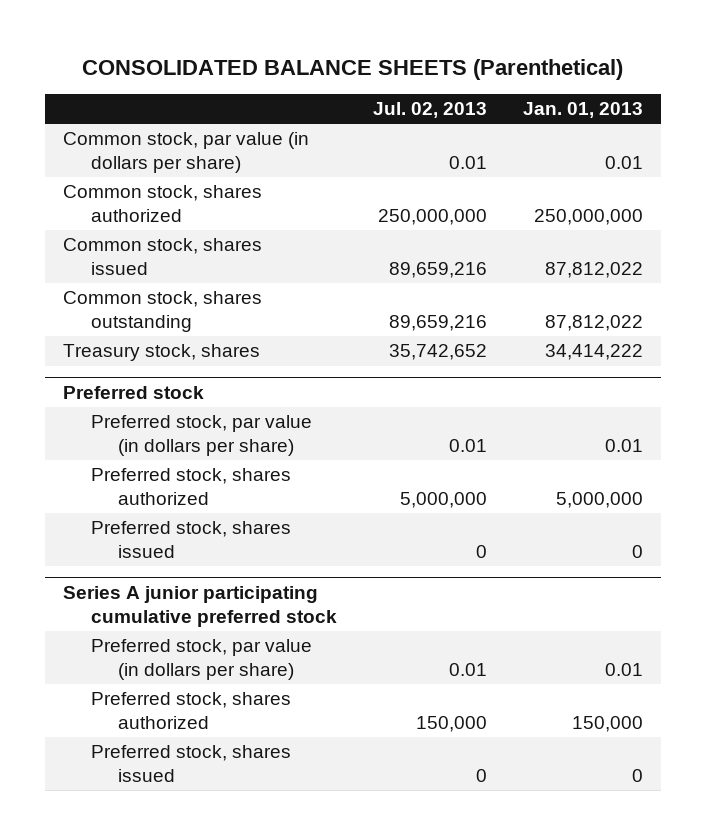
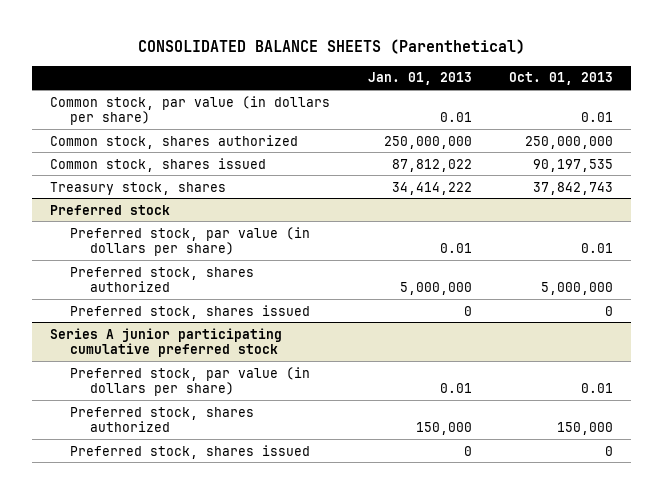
[372,102,487,119] Jul. 02, 2013 -> none
none -> [508,72,613,86] Oct. 01, 2013
[62,291,262,333] Common stock, shares outstanding -> none

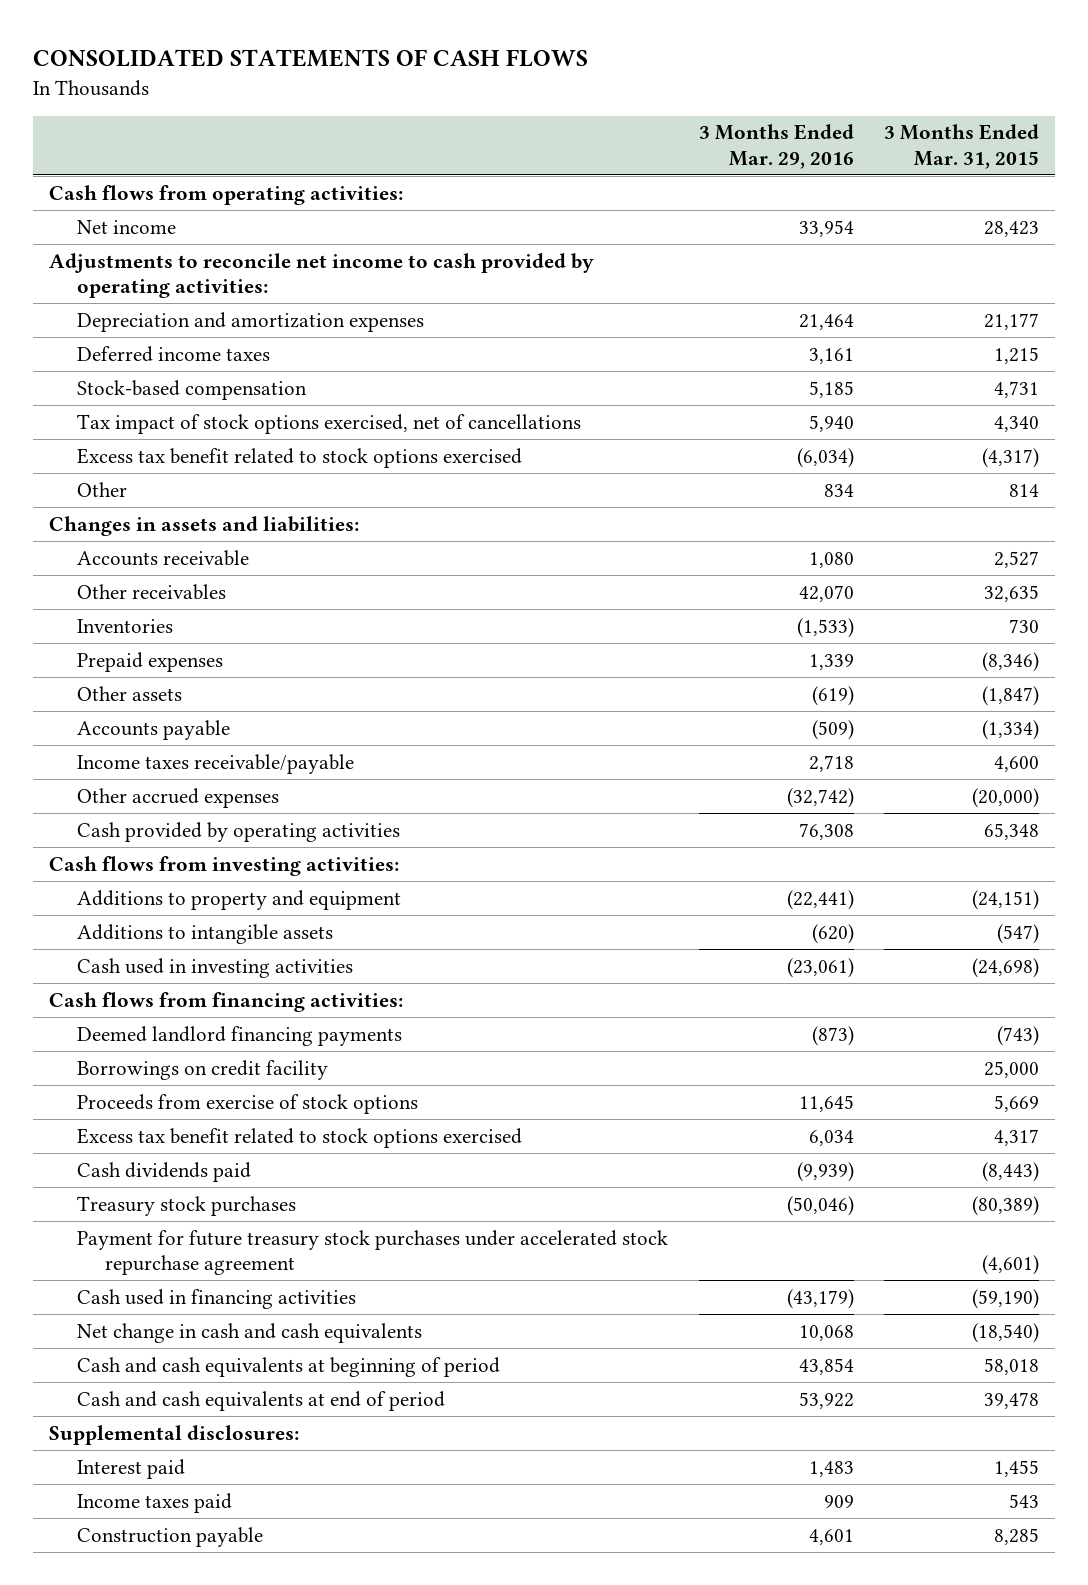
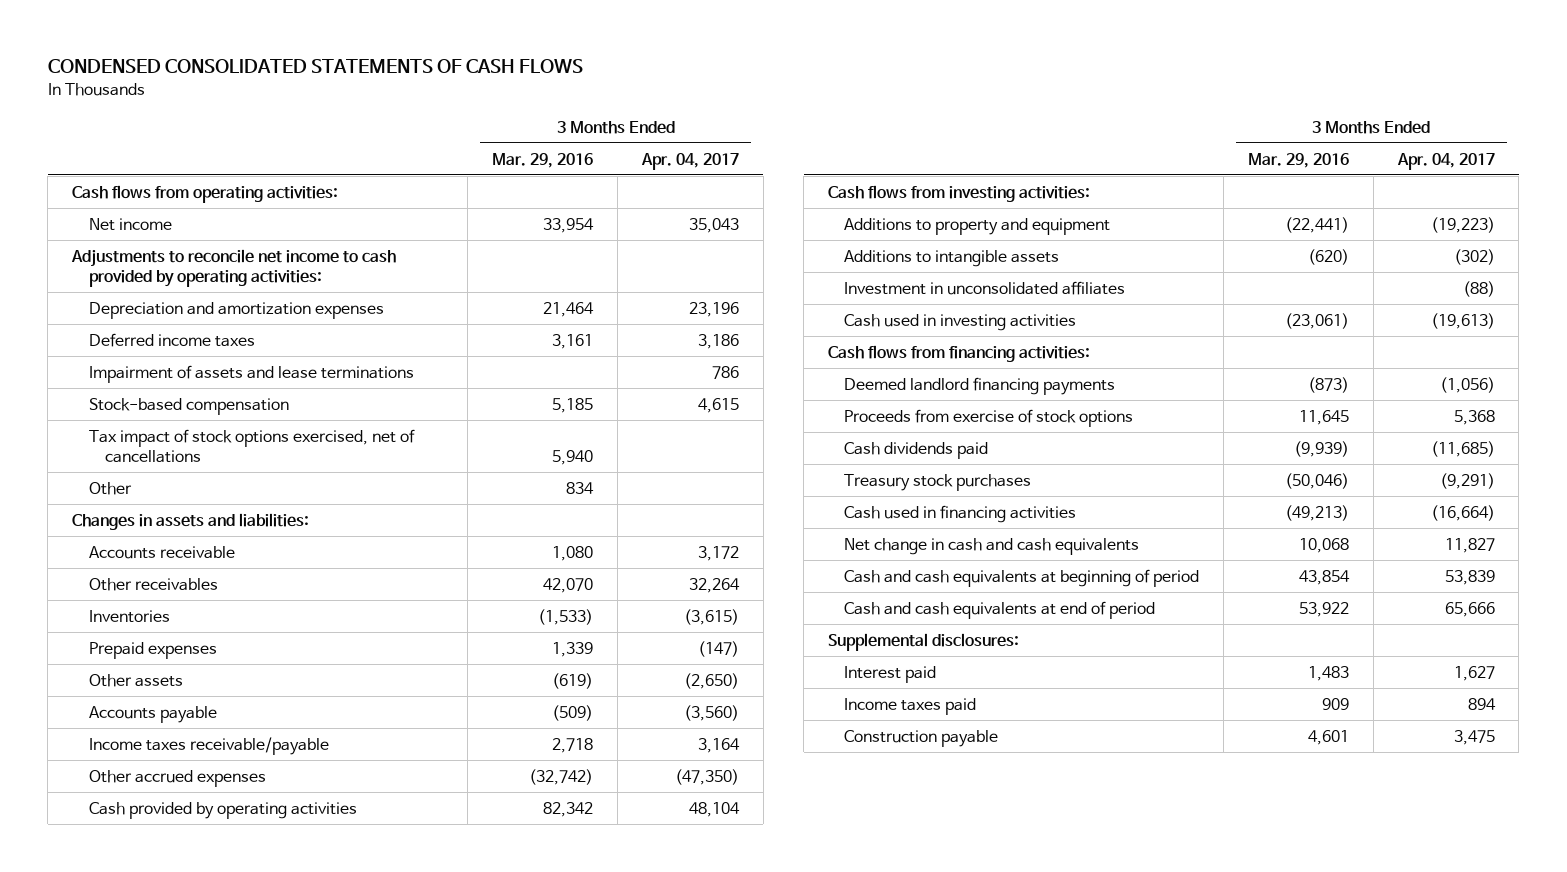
[33,49,589,68] CONSOLIDATED STATEMENTS OF CASH FLOWS -> [47,59,583,74] CONDENSED CONSOLIDATED STATEMENTS OF CASH FLOWS
[884,124,1040,169] 3 Months Ended Mar. 31, 2015 -> none
none -> [640,152,739,170] Apr. 04, 2017
none -> [88,364,414,383] Impairment of assets and lease terminations
[77,447,523,468] Excess tax benefit related to stock options exercised -> none
[798,822,854,840] 76,308 -> [543,801,594,817] 82,342
none -> [844,280,1126,295] Investment in unconsolidated affiliates
[77,1059,329,1080] Borrowings on credit facility -> none
[77,1127,523,1148] Excess tax benefit related to stock options exercised -> none
[77,1229,669,1276] Payment for future treasury stock purchases under accelerated stock repurchase agreement -> none
[786,1288,854,1309] (43,179) -> [1285,504,1350,521] (49,213)

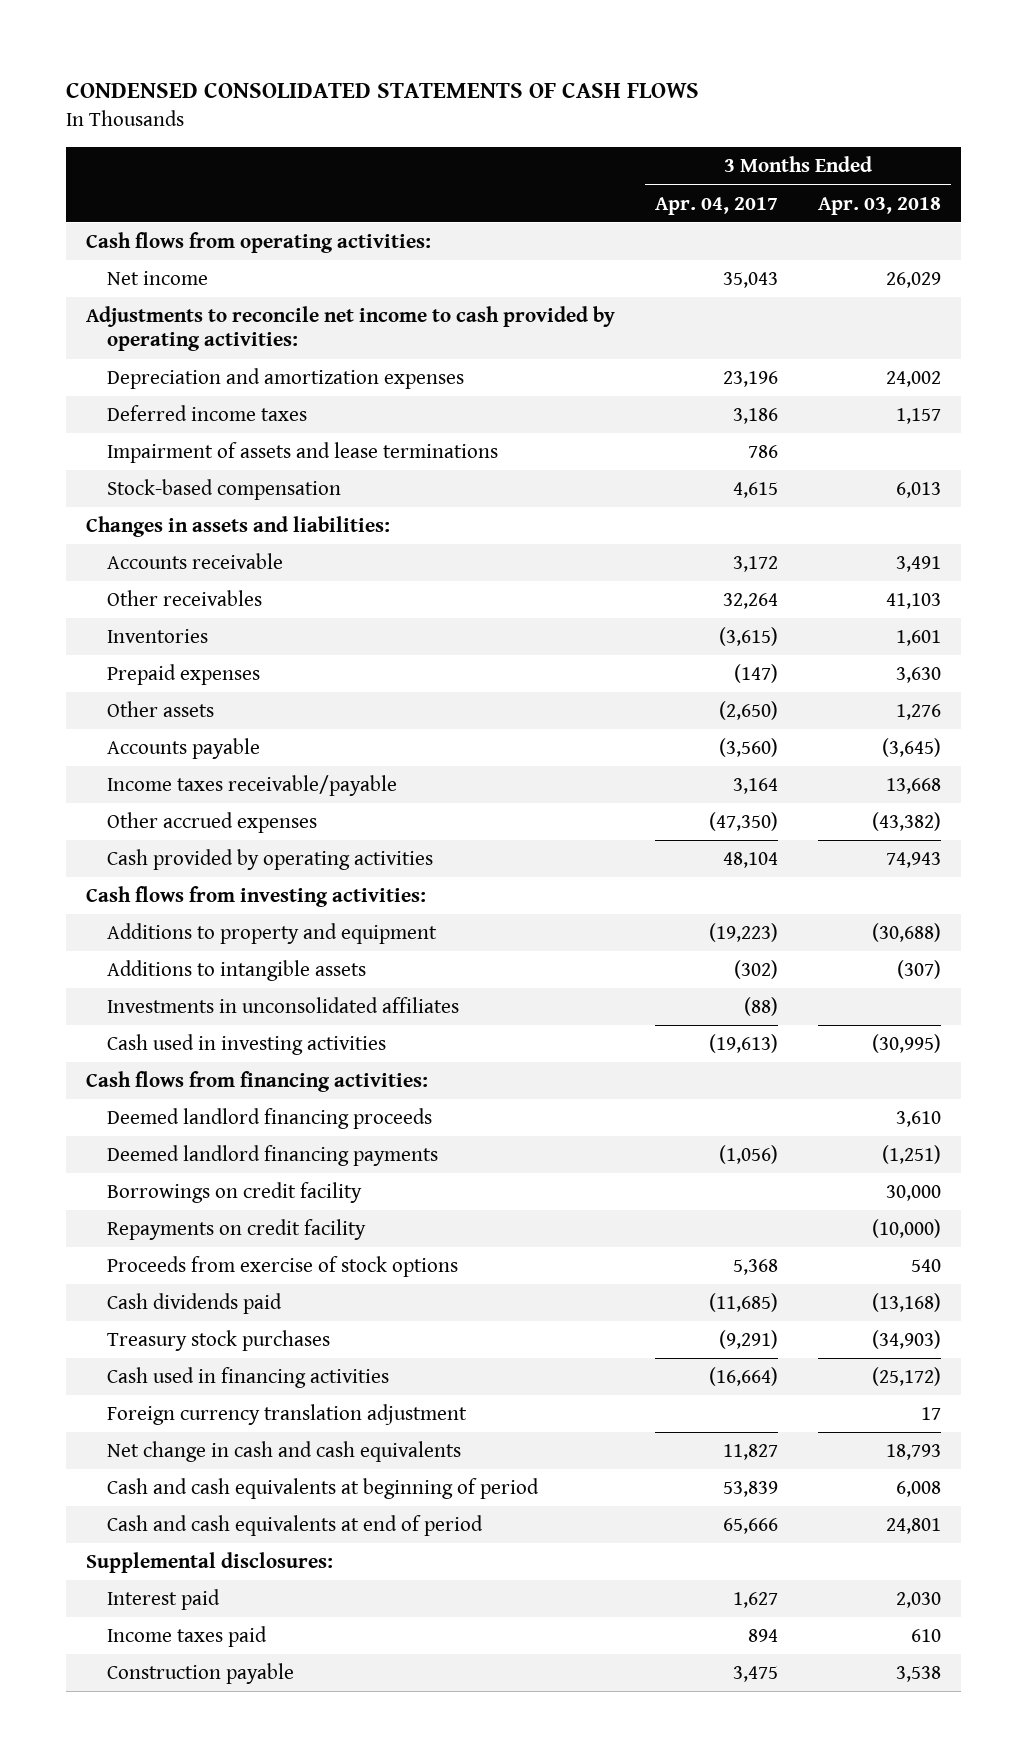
[492,152,594,168] Mar. 29, 2016 -> none
none -> [817,196,941,215] Apr. 03, 2018
[88,428,415,464] Tax impact of stock options exercised, net of cancellations -> none
[88,481,132,495] Other -> none
[844,280,1126,295] Investment in unconsolidated affiliates -> [106,997,459,1014] Investments in unconsolidated affiliates
none -> [106,1108,432,1130] Deemed landlord financing proceeds
none -> [106,1182,362,1204] Borrowings on credit facility
none -> [106,1219,366,1241] Repayments on credit facility
none -> [106,1404,467,1426] Foreign currency translation adjustment

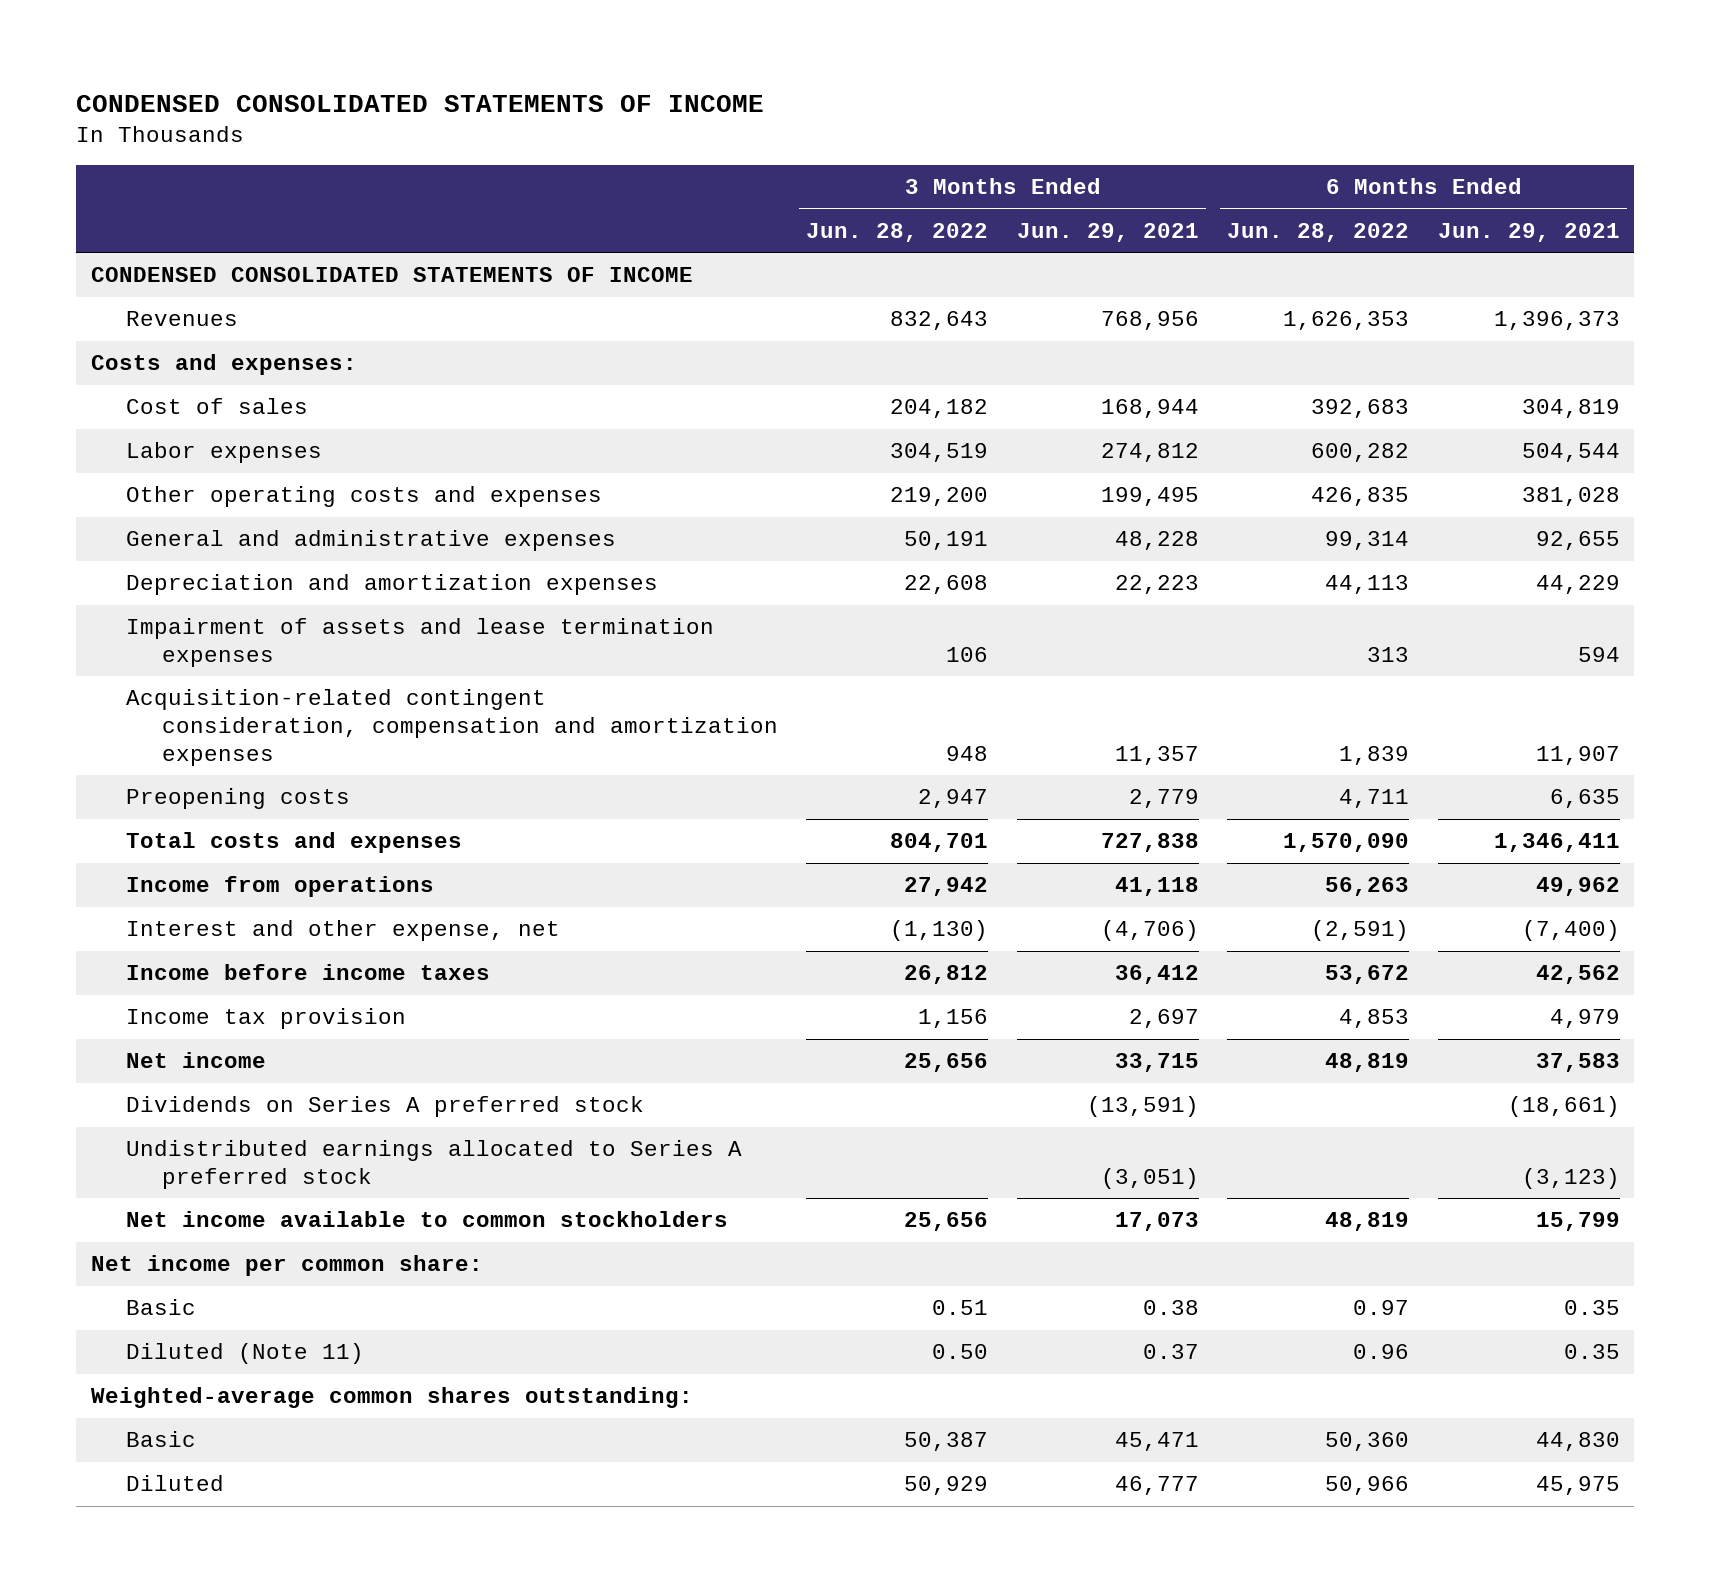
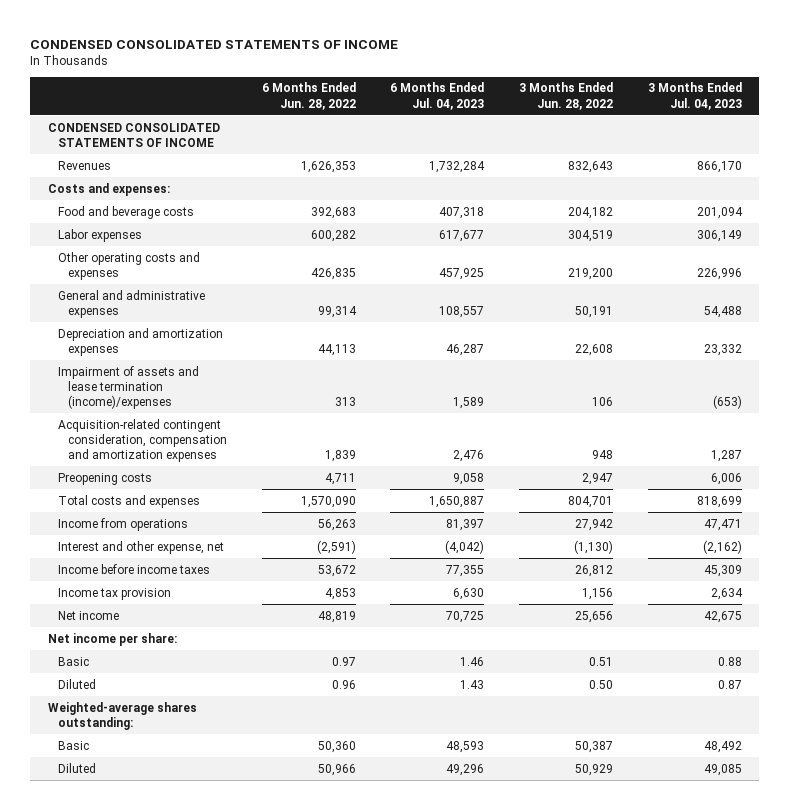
[1016,222,1199,242] Jun. 29, 2021 -> none
[1437,222,1620,242] Jun. 29, 2021 -> none
none -> [390,82,485,110] 6 Months Ended Jul. 04, 2023
none -> [647,82,742,110] 3 Months Ended Jul. 04, 2023
[126,398,309,415] Cost of sales -> [57,205,194,219] Food and beverage costs
[126,618,715,667] Impairment of assets and lease termination expenses -> [57,365,199,410] Impairment of assets and lease termination (income)/expenses
[126,1096,645,1118] Dividends on Series A preferred stock -> none
[126,1140,743,1189] Undistributed earnings allocated to Series A preferred stock -> none
[126,1211,729,1228] Net income available to common stockholders -> none
[90,1255,483,1277] Net income per common share: -> [47,632,177,646] Net income per share:
[126,1343,365,1365] Diluted (Note 11) -> [57,678,96,689] Diluted
[90,1387,693,1409] Weighted-average common shares outstanding: -> [47,701,197,730] Weighted-average shares outstanding:

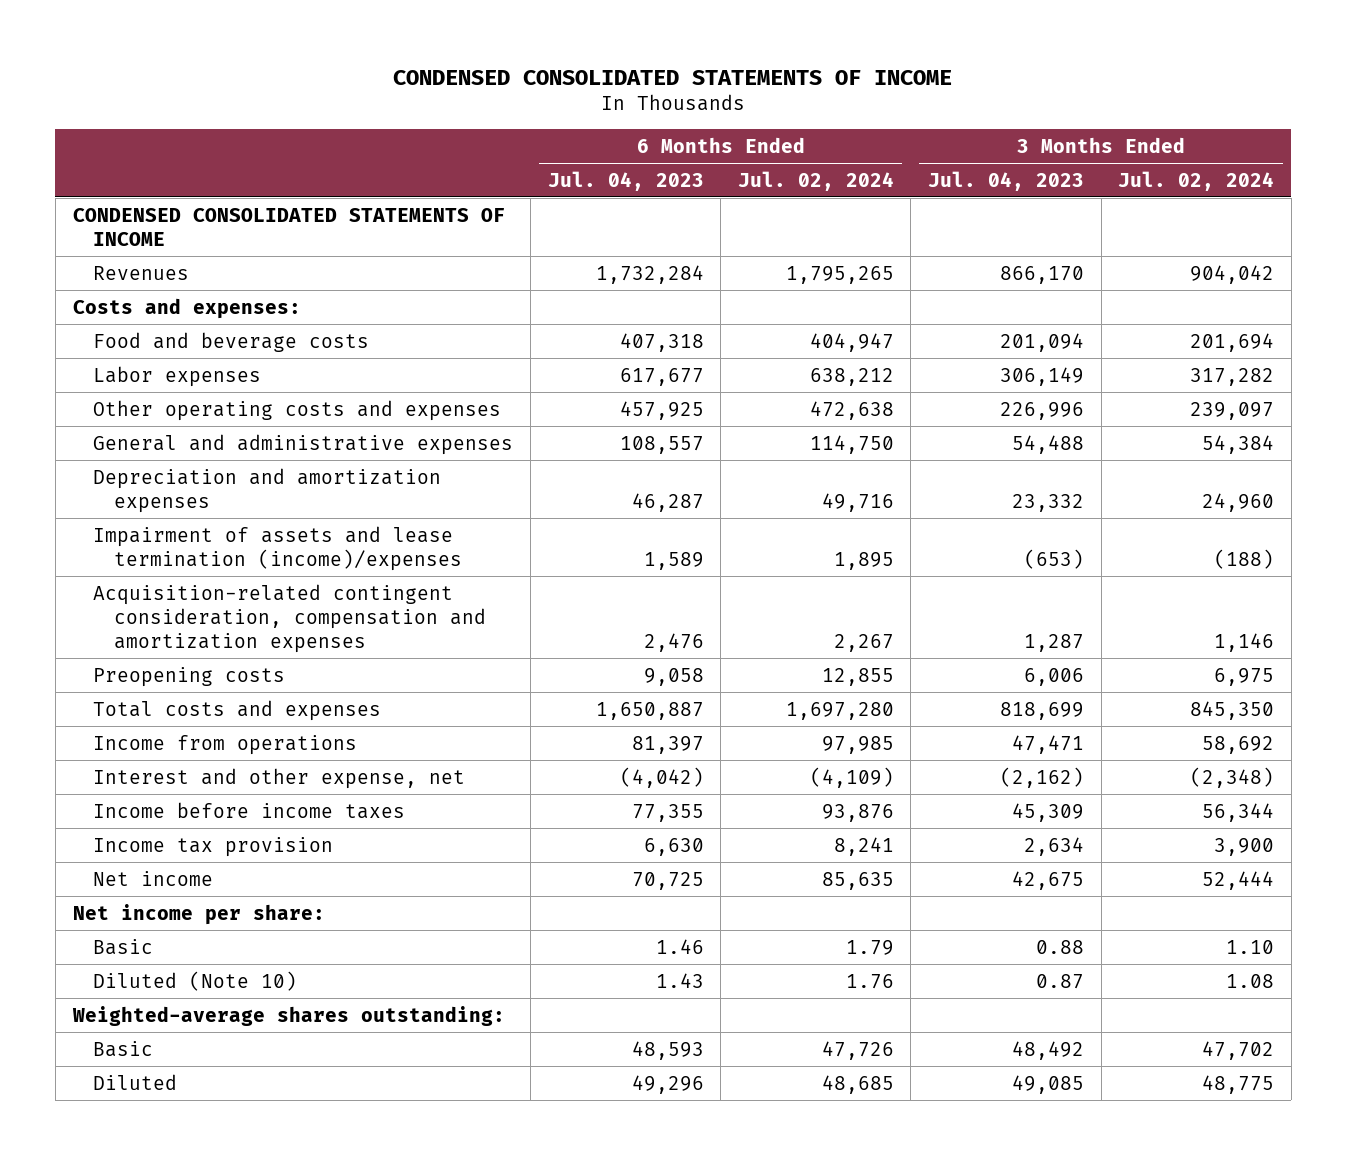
[261,82,356,110] 6 Months Ended Jun. 28, 2022 -> none
[519,82,614,110] 3 Months Ended Jun. 28, 2022 -> none
none -> [737,170,894,191] Jul. 02, 2024
none -> [1118,170,1275,191] Jul. 02, 2024
[57,678,96,689] Diluted -> [93,970,298,991] Diluted (Note 10)

